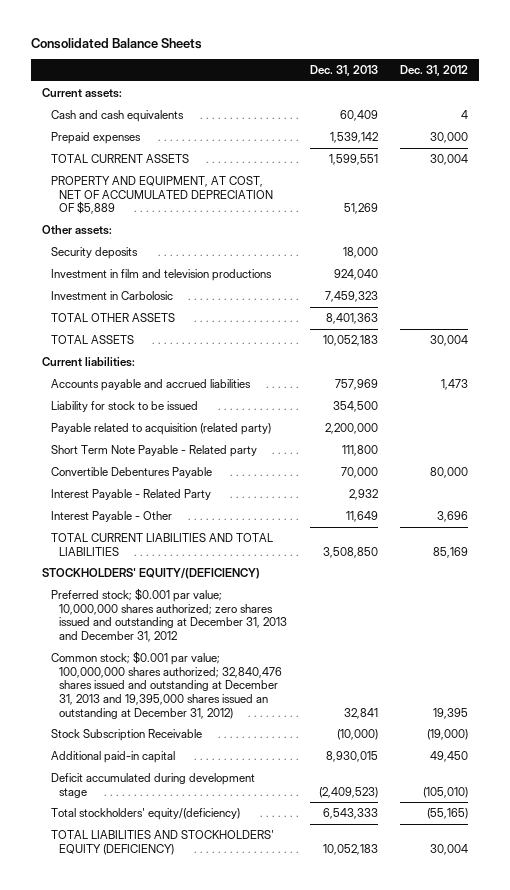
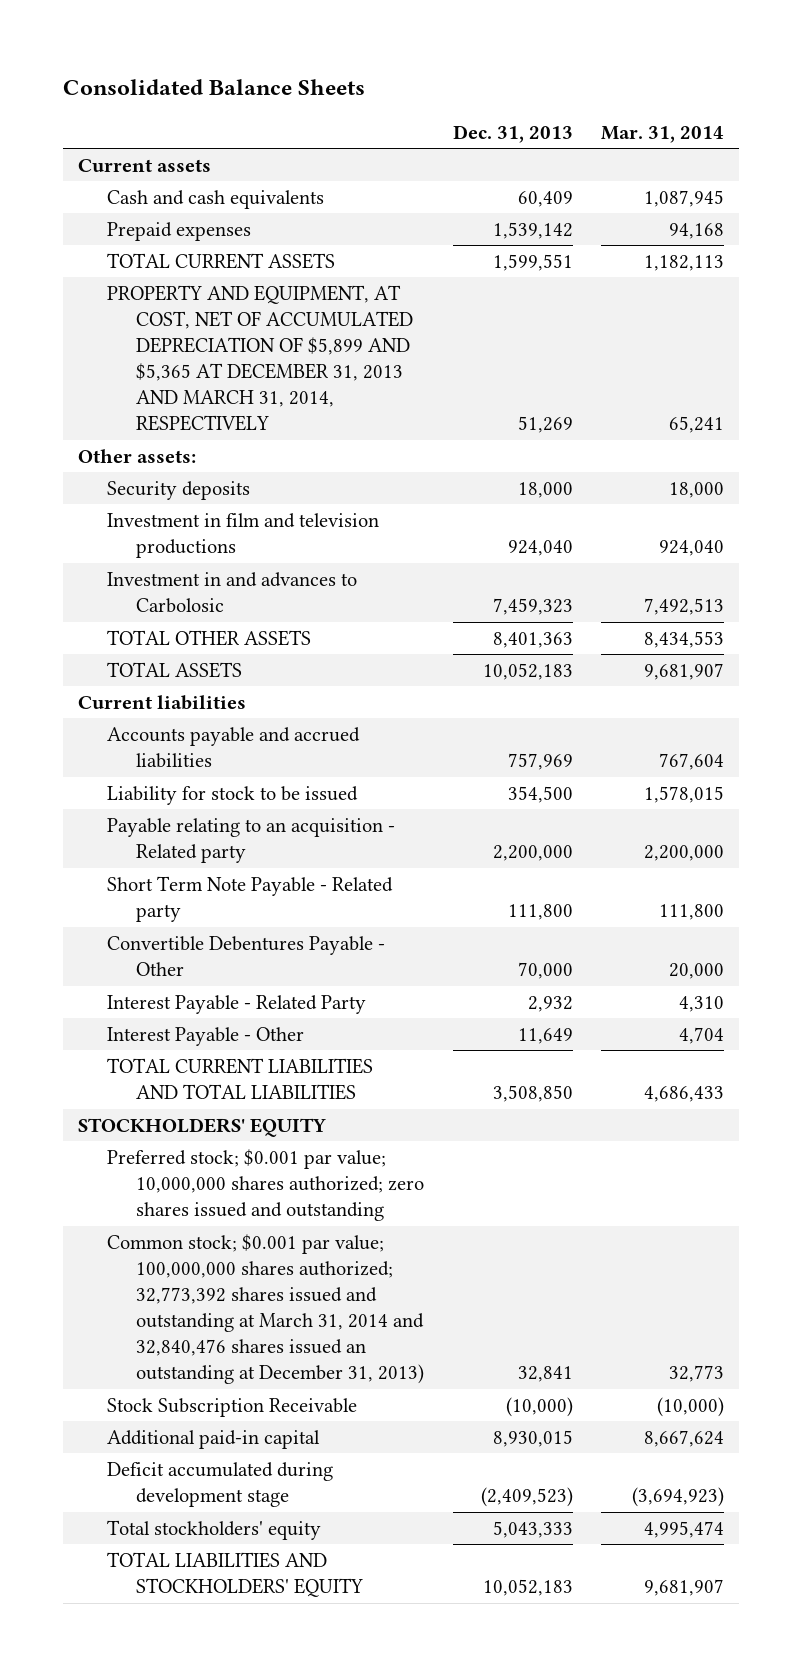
[400,65,469,77] Dec. 31, 2012 -> none
none -> [601,125,725,143] Mar. 31, 2014
[41,87,122,98] Current assets: -> [77,158,211,172] Current assets
[50,175,274,215] PROPERTY AND EQUIPMENT, AT COST, NET OF ACCUMULATED DEPRECIATION OF $5,889 -> [106,284,413,432] PROPERTY AND EQUIPMENT, AT COST, NET OF ACCUMULATED DEPRECIATION OF $5,899 AND $5,365 AT DECEMBER 31, 2013 AND MARCH 31, 2014, RESPECTIVELY
[50,290,173,300] Investment in Carbolosic -> [106,571,357,613] Investment in and advances to Carbolosic
[41,356,135,367] Current liabilities: -> [77,694,246,710] Current liabilities
[50,422,271,435] Payable related to acquisition (related party) -> [106,817,395,863] Payable relating to an acquisition - Related party
[50,466,212,478] Convertible Debentures Payable -> [106,935,385,976] Convertible Debentures Payable - Other
[41,567,260,579] STOCKHOLDERS' EQUITY/(DEFICIENCY) -> [77,1117,326,1137] STOCKHOLDERS' EQUITY
[50,587,288,642] Preferred stock; $0.001 par value; 10,000,000 shares authorized; zero shares issued and outstanding at December 31, 2013 and December 31, 2012 -> [106,1148,424,1222] Preferred stock; $0.001 par value; 10,000,000 shares authorized; zero shares issued and outstanding
[50,650,283,719] Common stock; $0.001 par value; 100,000,000 shares authorized; 32,840,476 shares issued and outstanding at December 31, 2013 and 19,395,000 shares issued an outstanding at December 31, 2012) -> [106,1233,424,1385] Common stock; $0.001 par value; 100,000,000 shares authorized; 32,773,392 shares issued and outstanding at March 31, 2014 and 32,840,476 shares issued an outstanding at December 31, 2013)
[50,807,240,820] Total stockholders' equity/(deficiency) -> [106,1519,321,1540] Total stockholders' equity
[322,807,378,819] 6,543,333 -> [492,1520,573,1538] 5,043,333
[50,829,274,855] TOTAL LIABILITIES AND STOCKHOLDERS' EQUITY (DEFICIENCY) -> [106,1551,363,1597] TOTAL LIABILITIES AND STOCKHOLDERS' EQUITY

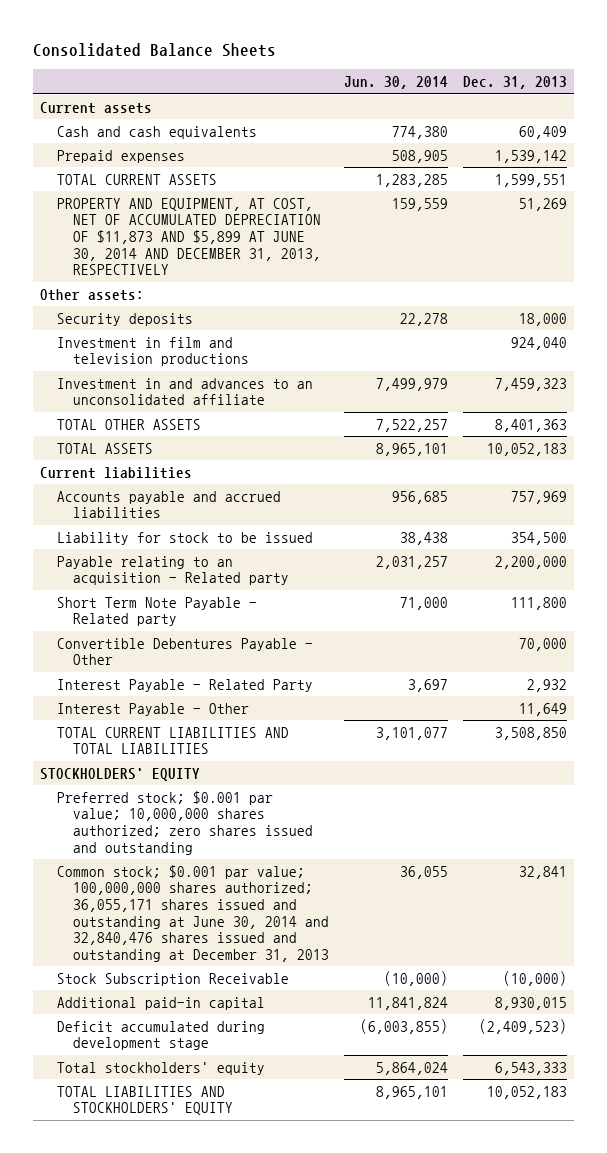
[601,125,725,143] Mar. 31, 2014 -> none
none -> [343,76,448,90] Jun. 30, 2014
[106,284,413,432] PROPERTY AND EQUIPMENT, AT COST, NET OF ACCUMULATED DEPRECIATION OF $5,899 AND $5,365 AT DECEMBER 31, 2013 AND MARCH 31, 2014, RESPECTIVELY -> [56,197,321,276] PROPERTY AND EQUIPMENT, AT COST, NET OF ACCUMULATED DEPRECIATION OF $11,873 AND $5,899 AT JUNE 30, 2014 AND DECEMBER 31, 2013, RESPECTIVELY
[106,571,357,613] Investment in and advances to Carbolosic -> [56,377,313,406] Investment in and advances to an unconsolidated affiliate
[106,1233,424,1385] Common stock; $0.001 par value; 100,000,000 shares authorized; 32,773,392 shares issued and outstanding at March 31, 2014 and 32,840,476 shares issued an outstanding at December 31, 2013) -> [56,864,329,962] Common stock; $0.001 par value; 100,000,000 shares authorized; 36,055,171 shares issued and outstanding at June 30, 2014 and 32,840,476 shares issued and outstanding at December 31, 2013
[492,1520,573,1538] 5,043,333 -> [494,1061,567,1075] 6,543,333

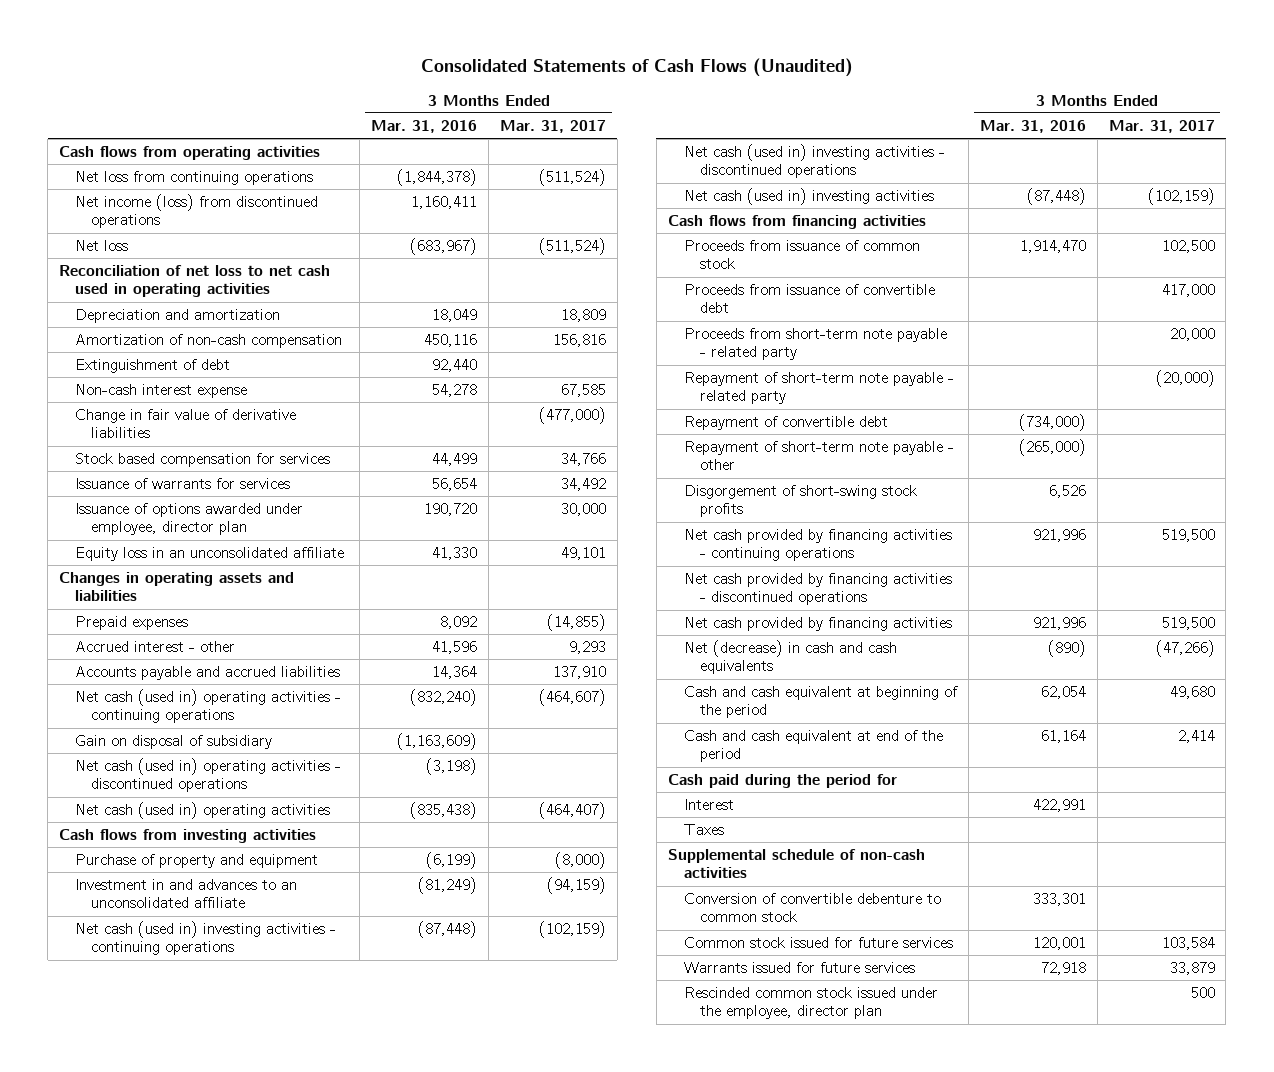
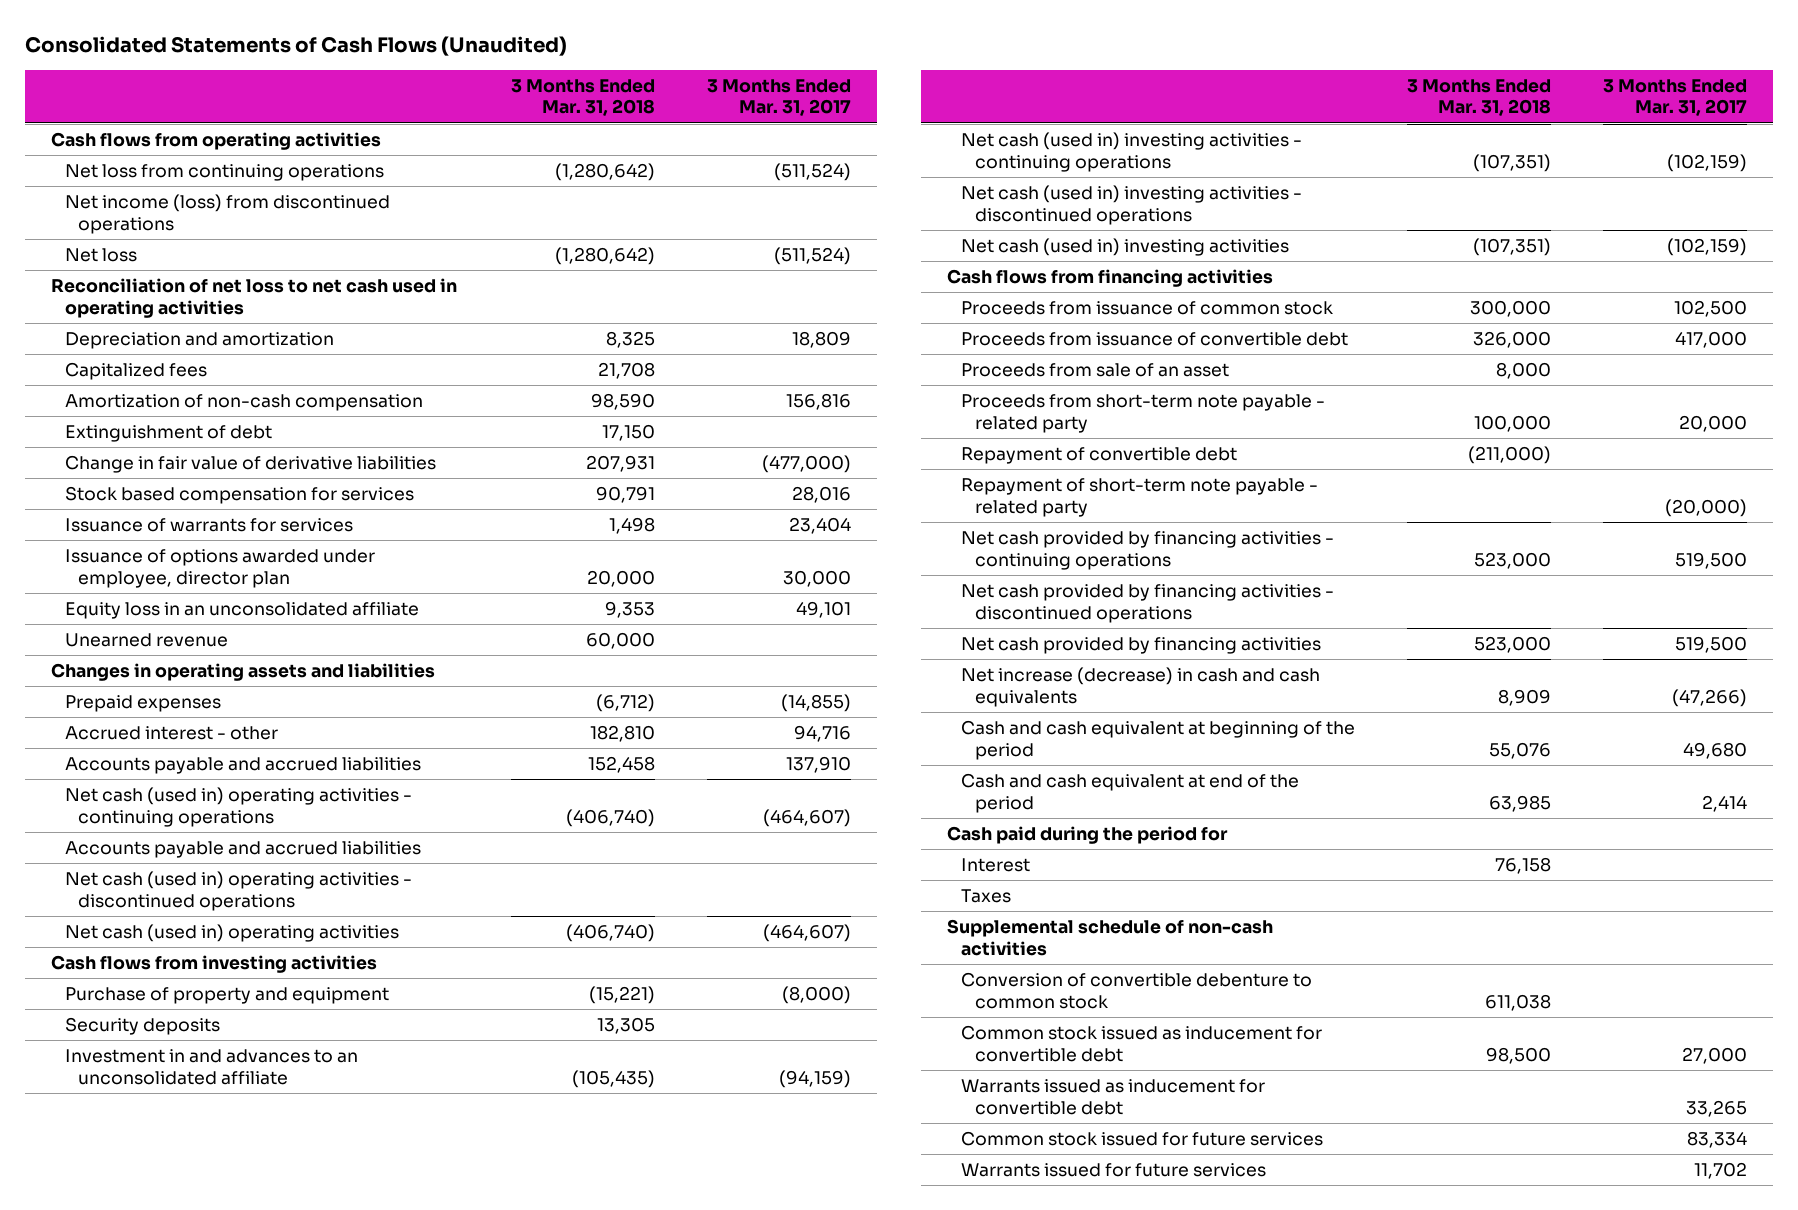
[371,120,478,134] Mar. 31, 2016 -> none
none -> [510,78,655,117] 3 Months Ended Mar. 31, 2018
none -> [64,361,207,380] Capitalized fees
[75,384,248,399] Non-cash interest expense -> none
[560,453,606,467] 34,766 -> [791,485,851,503] 28,016
[560,478,606,492] 34,492 -> [788,516,851,534] 23,404
none -> [64,632,228,647] Unearned revenue
[568,641,606,655] 9,293 -> [793,724,851,742] 94,716
[75,735,273,750] Gain on disposal of subsidiary -> none
none -> [64,840,421,858] Accounts payable and accrued liabilities
[538,802,606,820] (464,407) -> [762,923,851,942] (464,607)
none -> [64,1016,220,1035] Security deposits
none -> [960,362,1229,377] Proceeds from sale of an asset
[683,441,954,471] Repayment of short-term note payable - other -> none
[683,485,917,518] Disgorgement of short-swing stock profits -> none
[683,372,954,405] Repayment of short-term note payable - related party -> [960,477,1318,517] Repayment of short-term note payable - related party
[683,640,897,675] Net (decrease) in cash and cash equivalents -> [960,666,1320,707] Net increase (decrease) in cash and cash equivalents
[683,987,938,1020] Rescinded common stock issued under the employee, director plan -> none
none -> [960,1024,1322,1062] Common stock issued as inducement for convertible debt
none -> [960,1078,1265,1115] Warrants issued as inducement for convertible debt
[1161,937,1215,951] 103,584 -> [1687,1130,1748,1148] 83,334
[1169,962,1215,976] 33,879 -> [1694,1161,1748,1179] 11,702

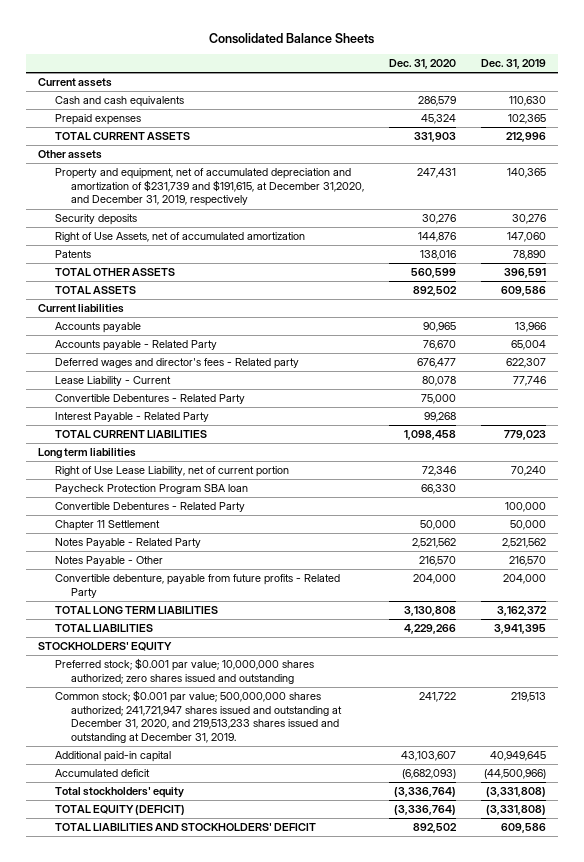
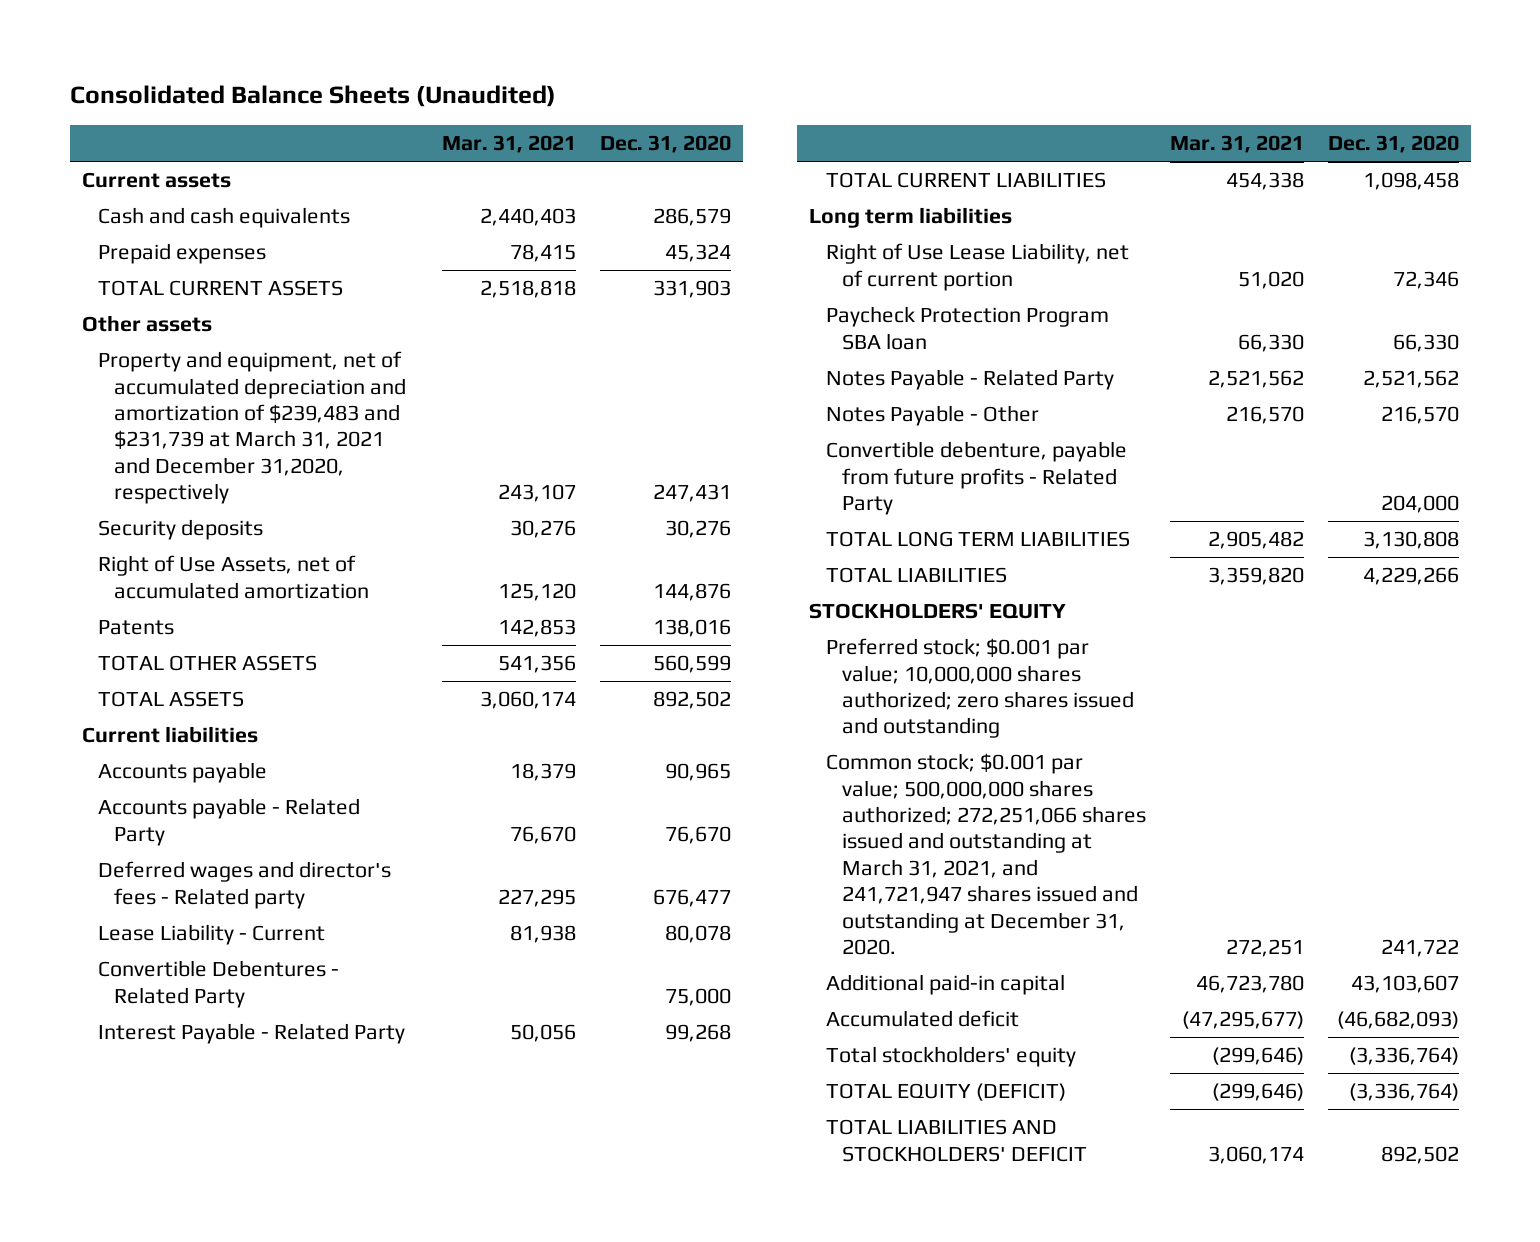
[208,32,374,44] Consolidated Balance Sheets -> [69,85,556,108] Consolidated Balance Sheets (Unaudited)
[480,59,546,70] Dec. 31, 2019 -> none
none -> [442,134,577,153] Mar. 31, 2021
[54,168,365,207] Property and equipment, net of accumulated depreciation and amortization of $231,739 and $191,615, at December 31,2020, and December 31, 2019, respectively -> [97,351,407,505] Property and equipment, net of accumulated depreciation and amortization of $239,483 and $231,739 at March 31, 2021 and December 31,2020, respectively
[54,502,245,513] Convertible Debentures - Related Party -> none
[54,520,160,532] Chapter 11 Settlement -> none
[54,690,343,744] Common stock; $0.001 par value; 500,000,000 shares authorized; 241,721,947 shares issued and outstanding at December 31, 2020, and 219,513,233 shares issued and outstanding at December 31, 2019. -> [825,753,1146,955] Common stock; $0.001 par value; 500,000,000 shares authorized; 272,251,066 shares issued and outstanding at March 31, 2021, and 241,721,947 shares issued and outstanding at December 31, 2020.
[402,769,457,780] (6,682,093) -> [1336,1011,1459,1030] (46,682,093)

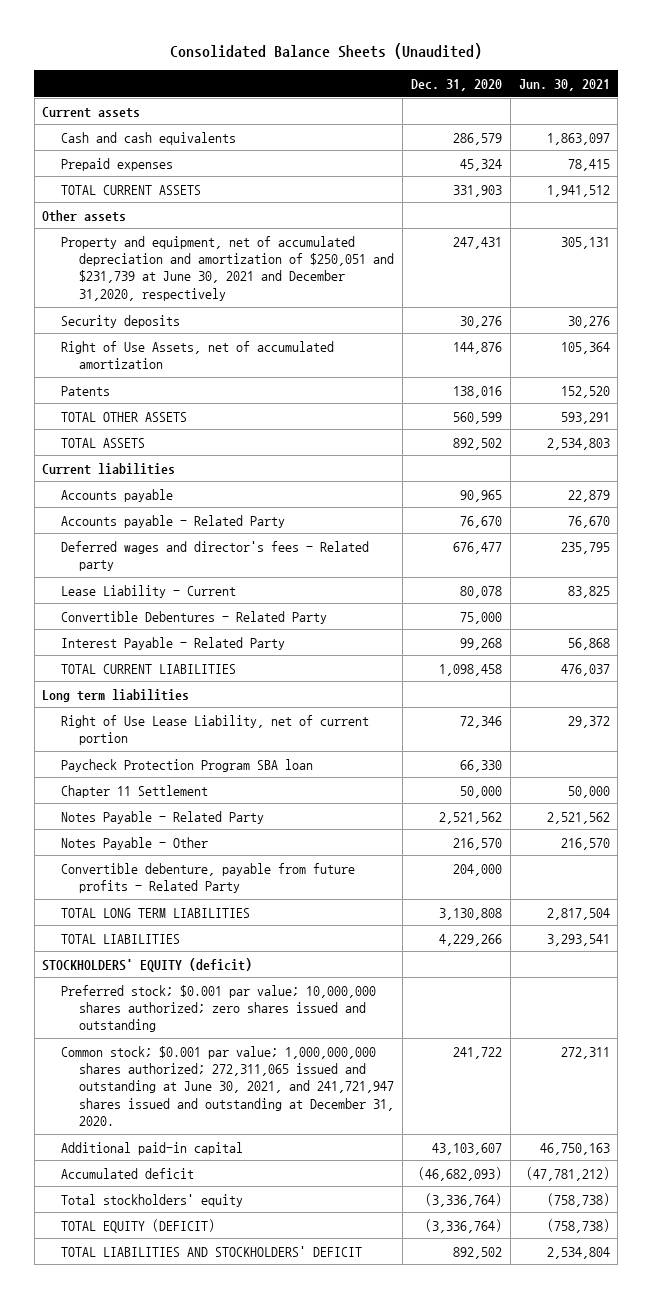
[442,134,577,153] Mar. 31, 2021 -> none
none -> [518,78,610,91] Jun. 30, 2021
[97,351,407,505] Property and equipment, net of accumulated depreciation and amortization of $239,483 and $231,739 at March 31, 2021 and December 31,2020, respectively -> [60,235,395,301] Property and equipment, net of accumulated depreciation and amortization of $250,051 and $231,739 at June 30, 2021 and December 31,2020, respectively
none -> [60,784,208,798] Chapter 11 Settlement
[809,603,1067,620] STOCKHOLDERS' EQUITY -> [42,957,253,972] STOCKHOLDERS' EQUITY (deficit)
[825,753,1146,955] Common stock; $0.001 par value; 500,000,000 shares authorized; 272,251,066 shares issued and outstanding at March 31, 2021, and 241,721,947 shares issued and outstanding at December 31, 2020. -> [60,1045,395,1127] Common stock; $0.001 par value; 1,000,000,000 shares authorized; 272,311,065 issued and outstanding at June 30, 2021, and 241,721,947 shares issued and outstanding at December 31, 2020.

